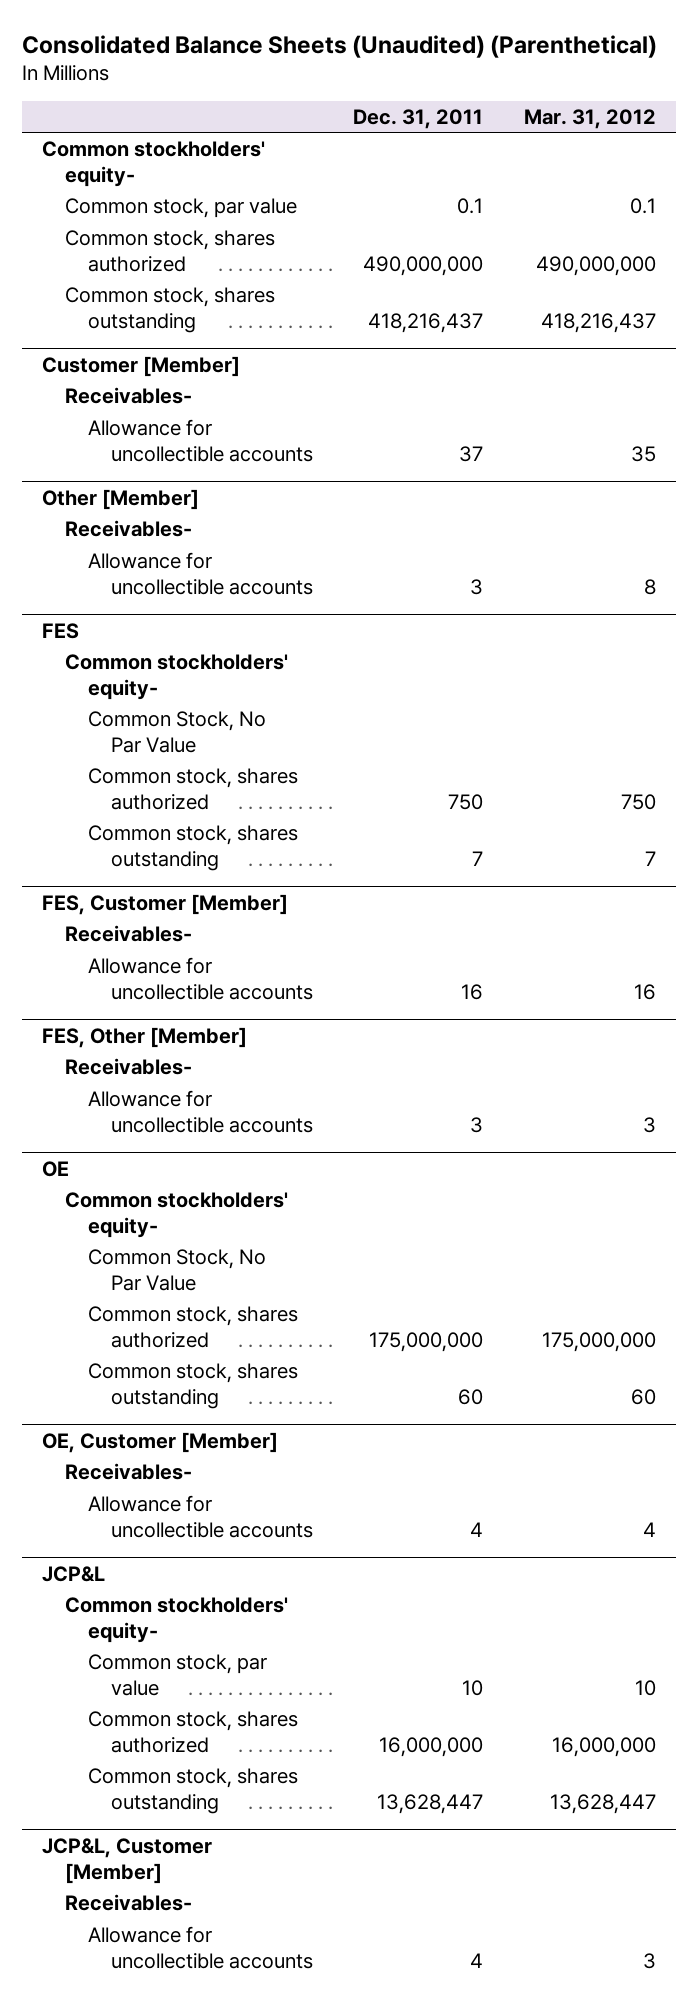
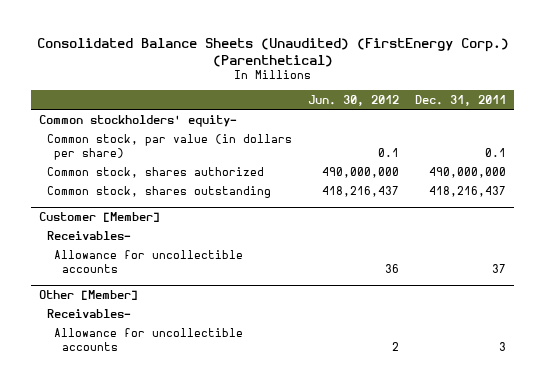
[21,35,657,59] Consolidated Balance Sheets (Unaudited) (Parenthetical) -> [36,37,509,67] Consolidated Balance Sheets (Unaudited) (FirstEnergy Corp.) (Parenthetical)
[524,108,657,129] Mar. 31, 2012 -> none
none -> [307,94,399,106] Jun. 30, 2012
[64,197,297,218] Common stock, par value -> [46,133,292,160] Common stock, par value (in dollars per share)
[41,622,79,639] FES -> none
[64,653,288,700] Common stockholders' equity- -> none
[87,710,266,753] Common Stock, No Par Value -> none
[87,767,298,810] Common stock, shares authorized -> none
[87,824,298,871] Common stock, shares outstanding -> none
[41,893,288,915] FES, Customer [Member] -> none
[64,924,192,942] Receivables- -> none
[87,956,313,1000] Allowance for uncollectible accounts -> none
[41,1026,247,1048] FES, Other [Member] -> none
[64,1057,192,1075] Receivables- -> none
[87,1089,313,1133] Allowance for uncollectible accounts -> none
[41,1160,69,1177] OE -> none
[64,1191,288,1238] Common stockholders' equity- -> none
[87,1248,266,1291] Common Stock, No Par Value -> none
[87,1305,298,1348] Common stock, shares authorized -> none
[87,1362,298,1409] Common stock, shares outstanding -> none
[41,1431,278,1453] OE, Customer [Member] -> none
[64,1462,192,1480] Receivables- -> none
[87,1494,313,1538] Allowance for uncollectible accounts -> none
[41,1565,105,1582] JCP&L -> none
[64,1596,288,1643] Common stockholders' equity- -> none
[87,1653,267,1696] Common stock, par value -> none
[87,1710,298,1753] Common stock, shares authorized -> none
[87,1767,298,1814] Common stock, shares outstanding -> none
[41,1837,212,1884] JCP&L, Customer [Member] -> none
[64,1893,192,1911] Receivables- -> none
[87,1925,313,1969] Allowance for uncollectible accounts -> none

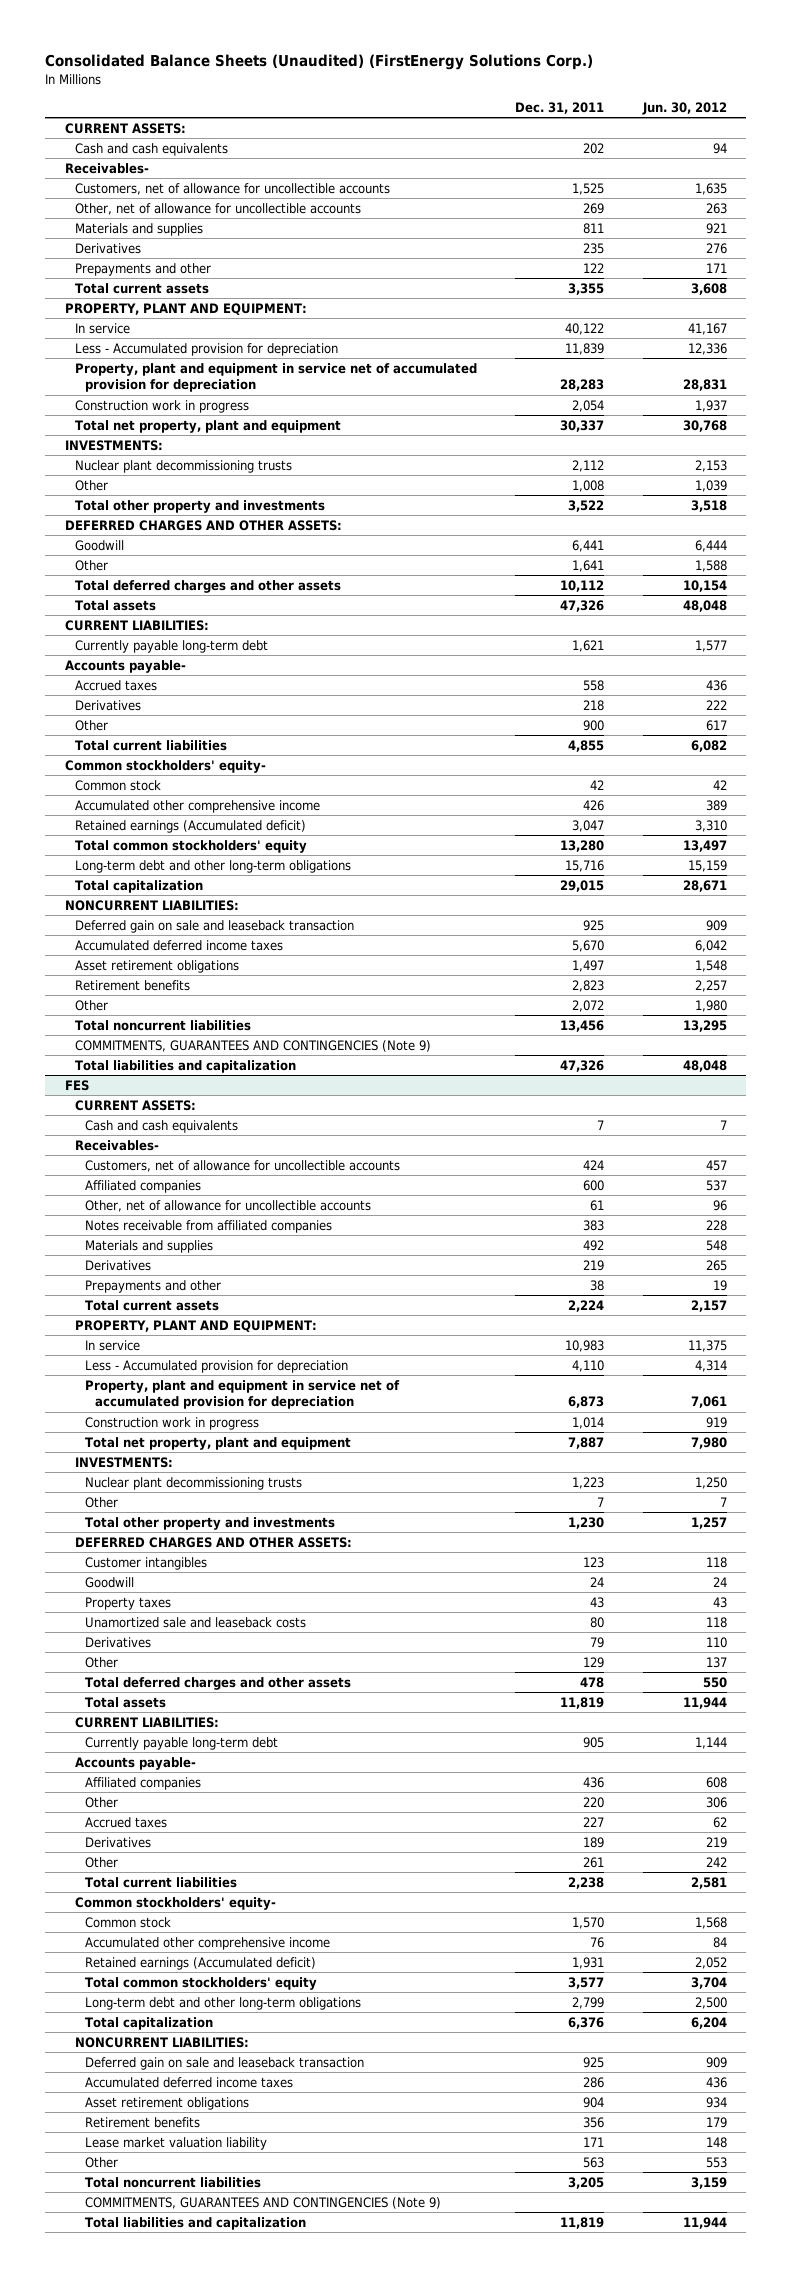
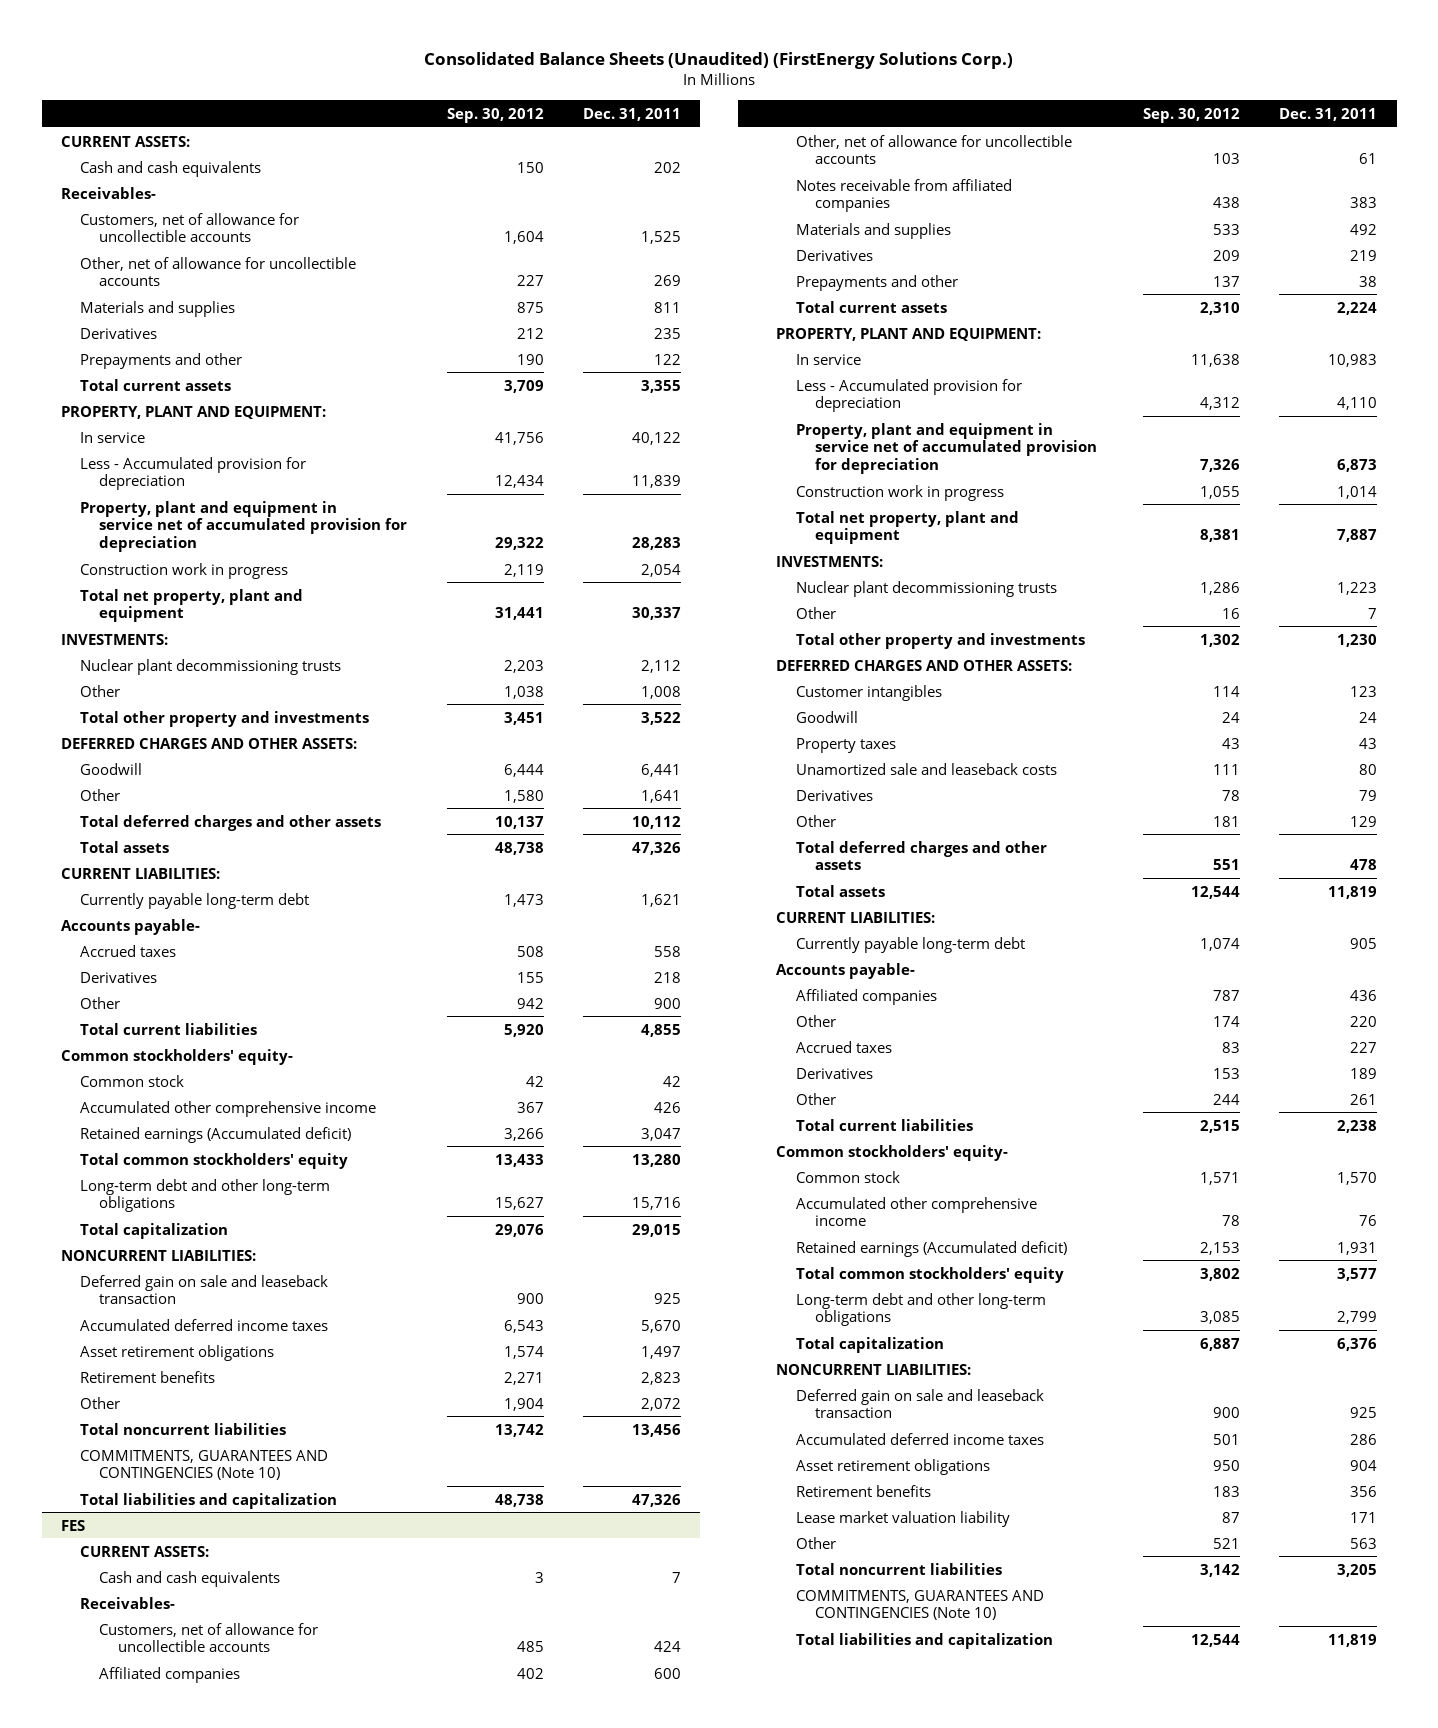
[641,101,727,115] Jun. 30, 2012 -> none
none -> [446,107,544,123] Sep. 30, 2012
[74,1039,431,1052] COMMITMENTS, GUARANTEES AND CONTINGENCIES (Note 9) -> [80,1449,329,1481] COMMITMENTS, GUARANTEES AND CONTINGENCIES (Note 10)
[84,2196,441,2209] COMMITMENTS, GUARANTEES AND CONTINGENCIES (Note 9) -> [795,1589,1044,1621] COMMITMENTS, GUARANTEES AND CONTINGENCIES (Note 10)

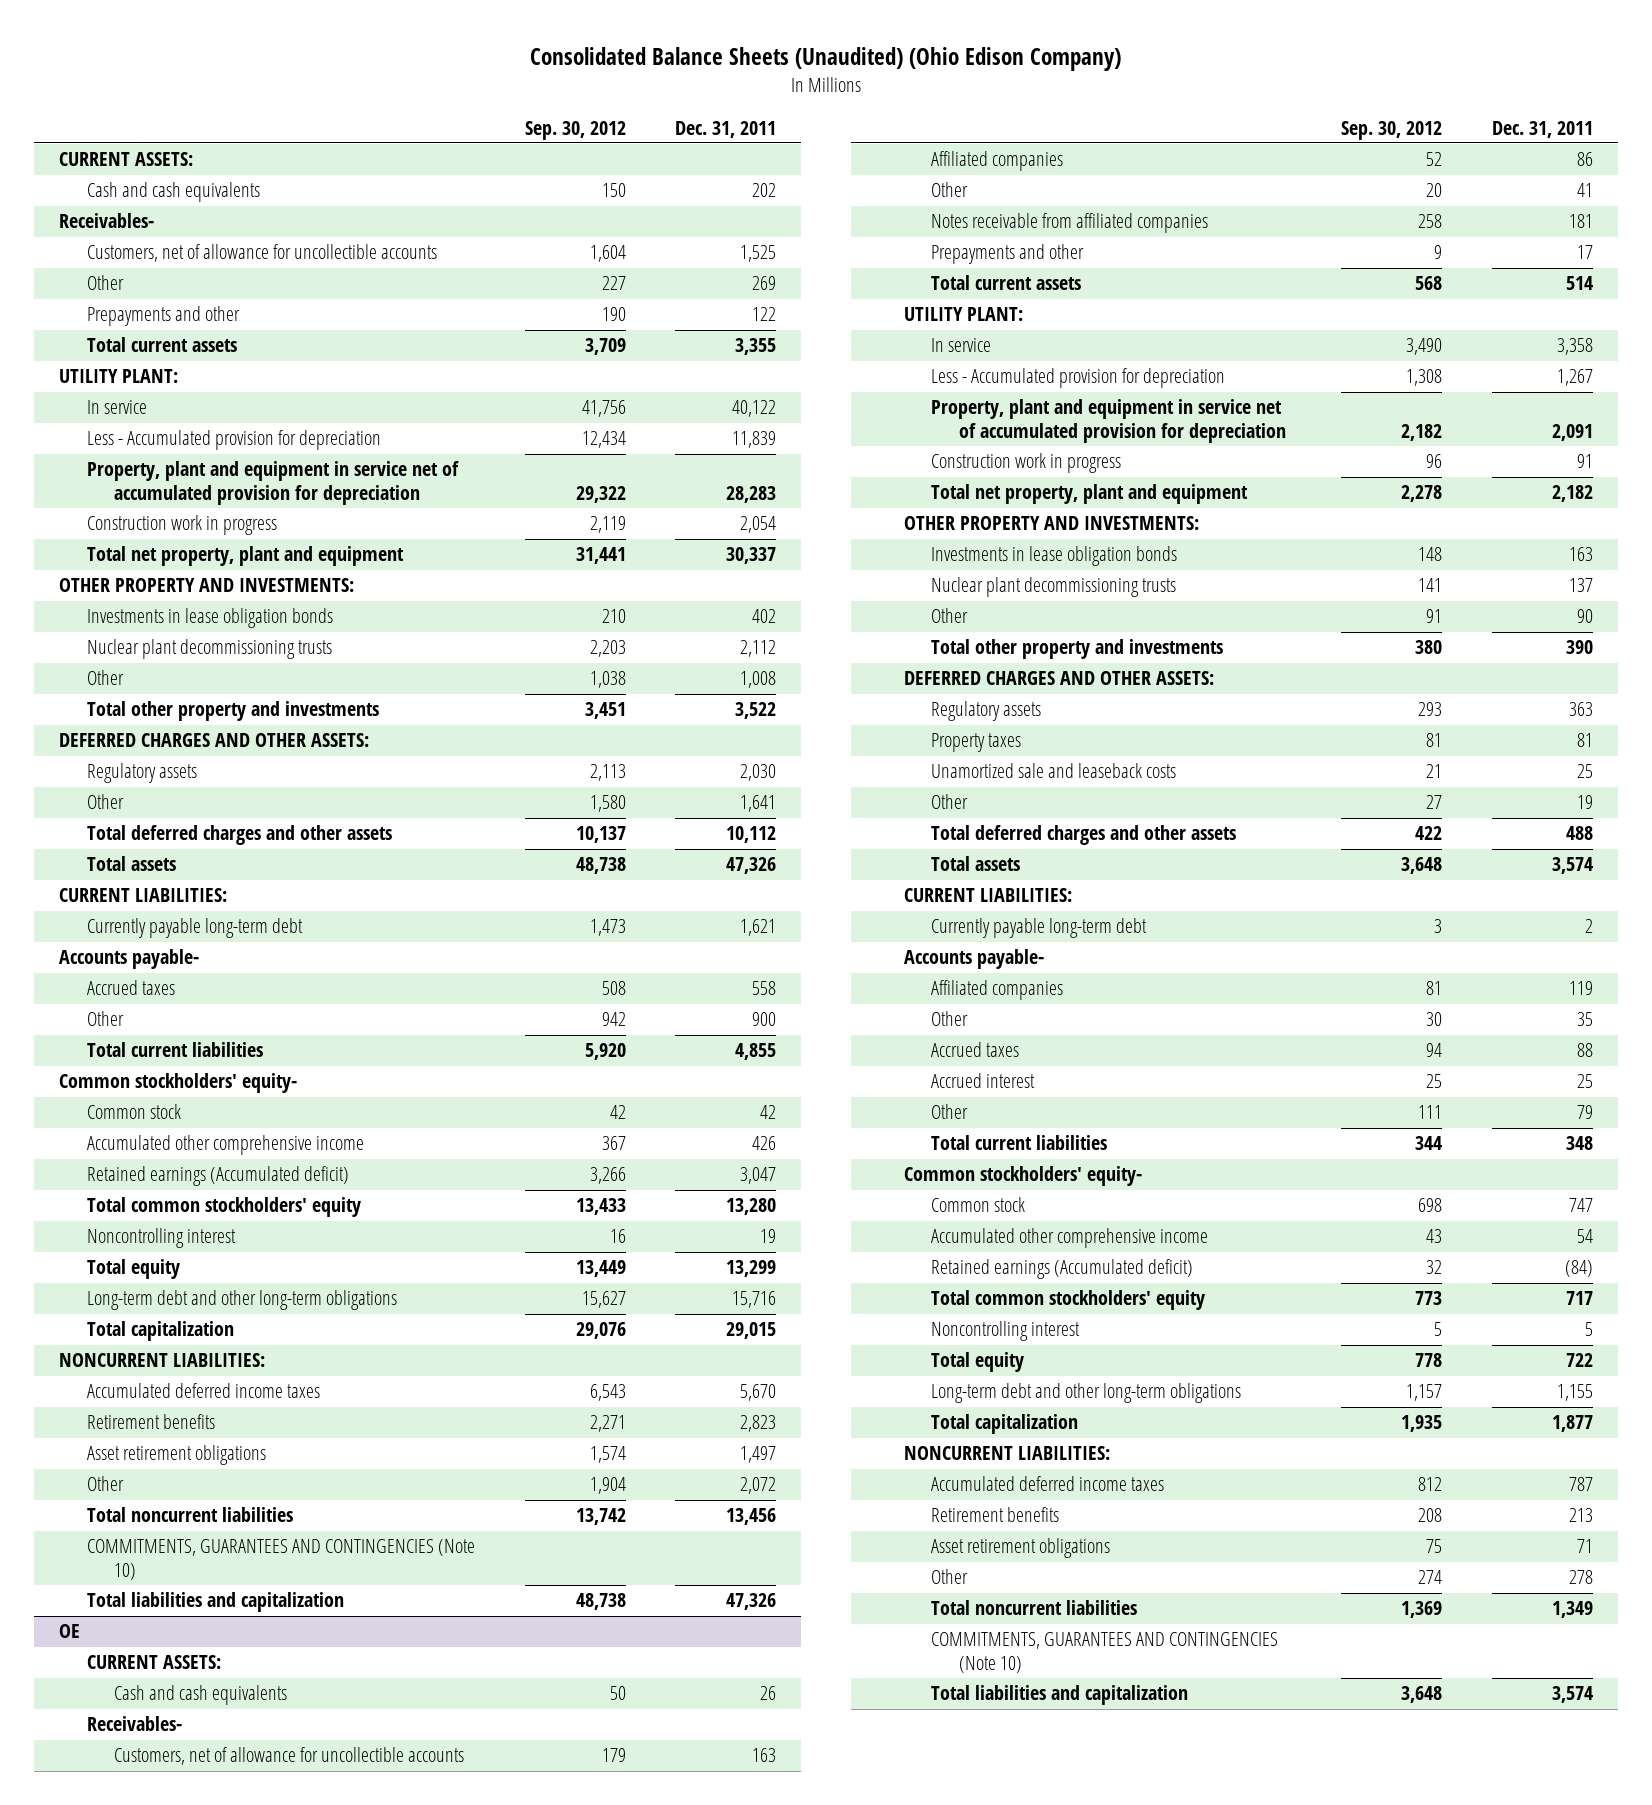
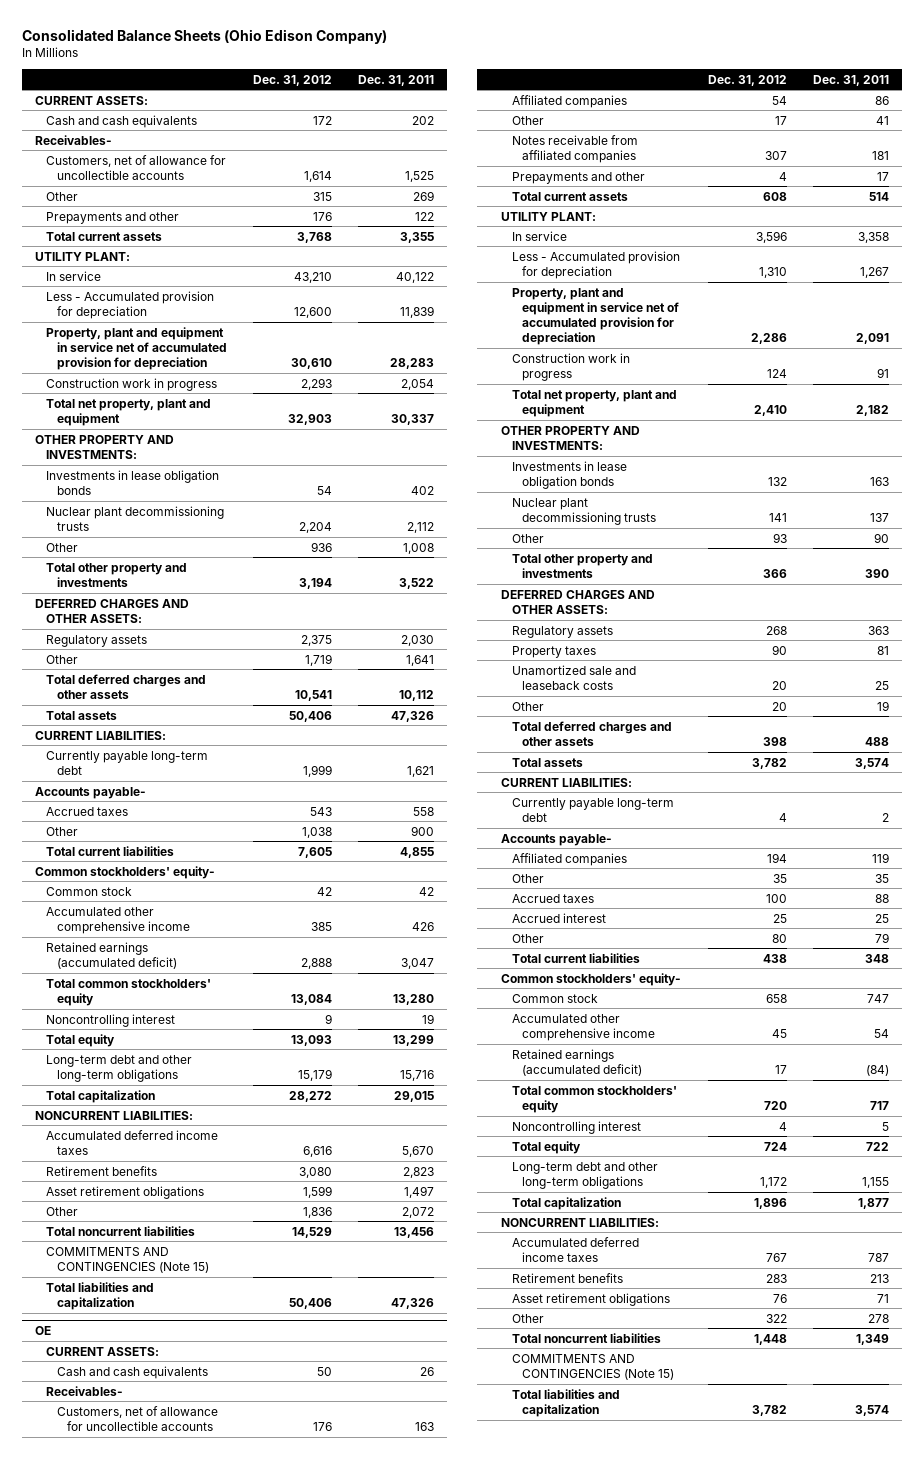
[530,47,1122,72] Consolidated Balance Sheets (Unaudited) (Ohio Edison Company) -> [22,28,388,44] Consolidated Balance Sheets (Ohio Edison Company)
[524,120,626,140] Sep. 30, 2012 -> none
none -> [252,74,332,86] Dec. 31, 2012
[86,1166,349,1187] Retained earnings (Accumulated deficit) -> [46,941,177,969] Retained earnings (accumulated deficit)
[86,1539,475,1581] COMMITMENTS, GUARANTEES AND CONTINGENCIES (Note 10) -> [46,1246,209,1273] COMMITMENTS AND CONTINGENCIES (Note 15)
[931,1259,1194,1280] Retained earnings (Accumulated deficit) -> [511,1048,643,1076] Retained earnings (accumulated deficit)
[931,1632,1279,1674] COMMITMENTS, GUARANTEES AND CONTINGENCIES (Note 10) -> [511,1353,675,1380] COMMITMENTS AND CONTINGENCIES (Note 15)

